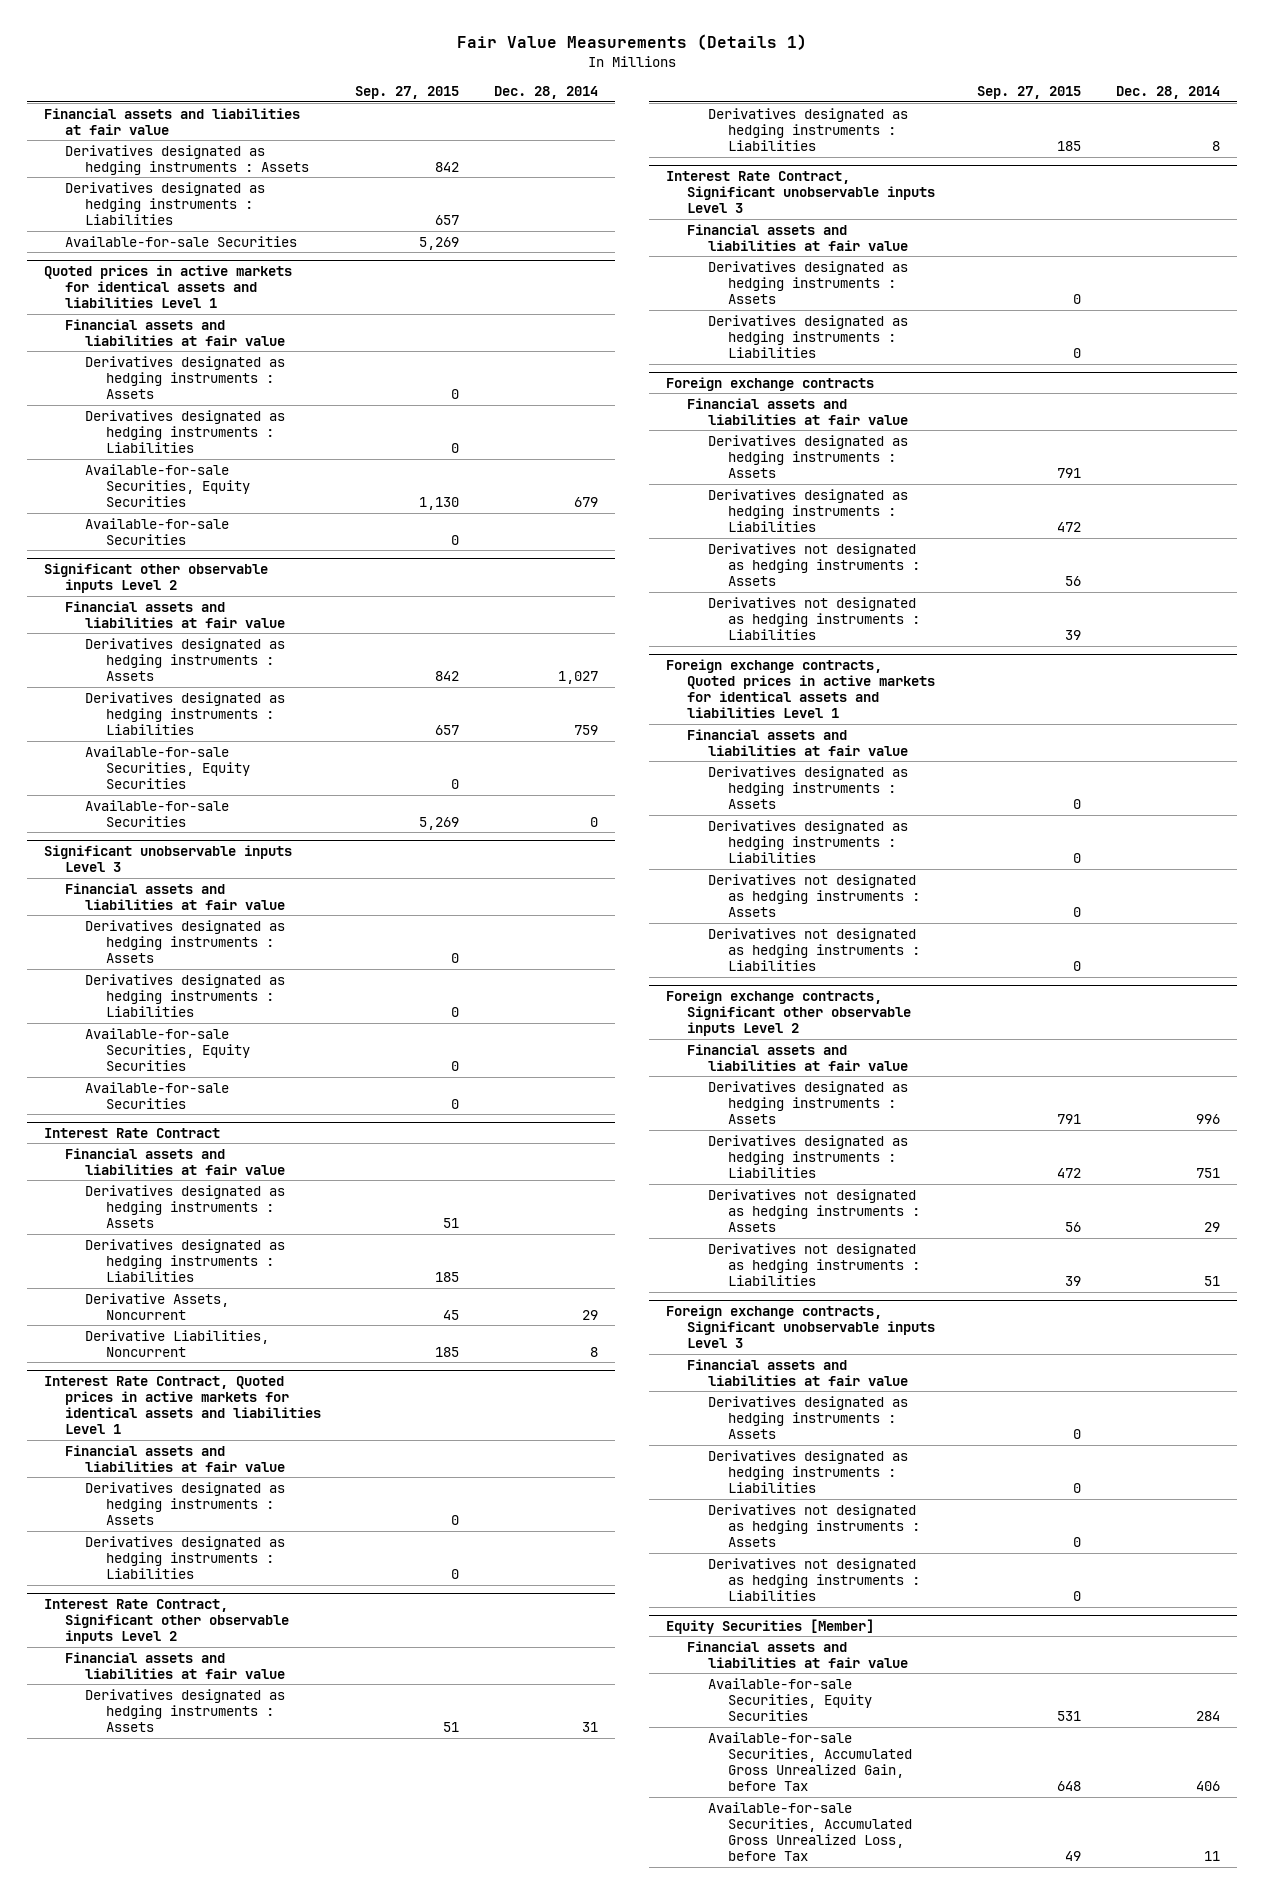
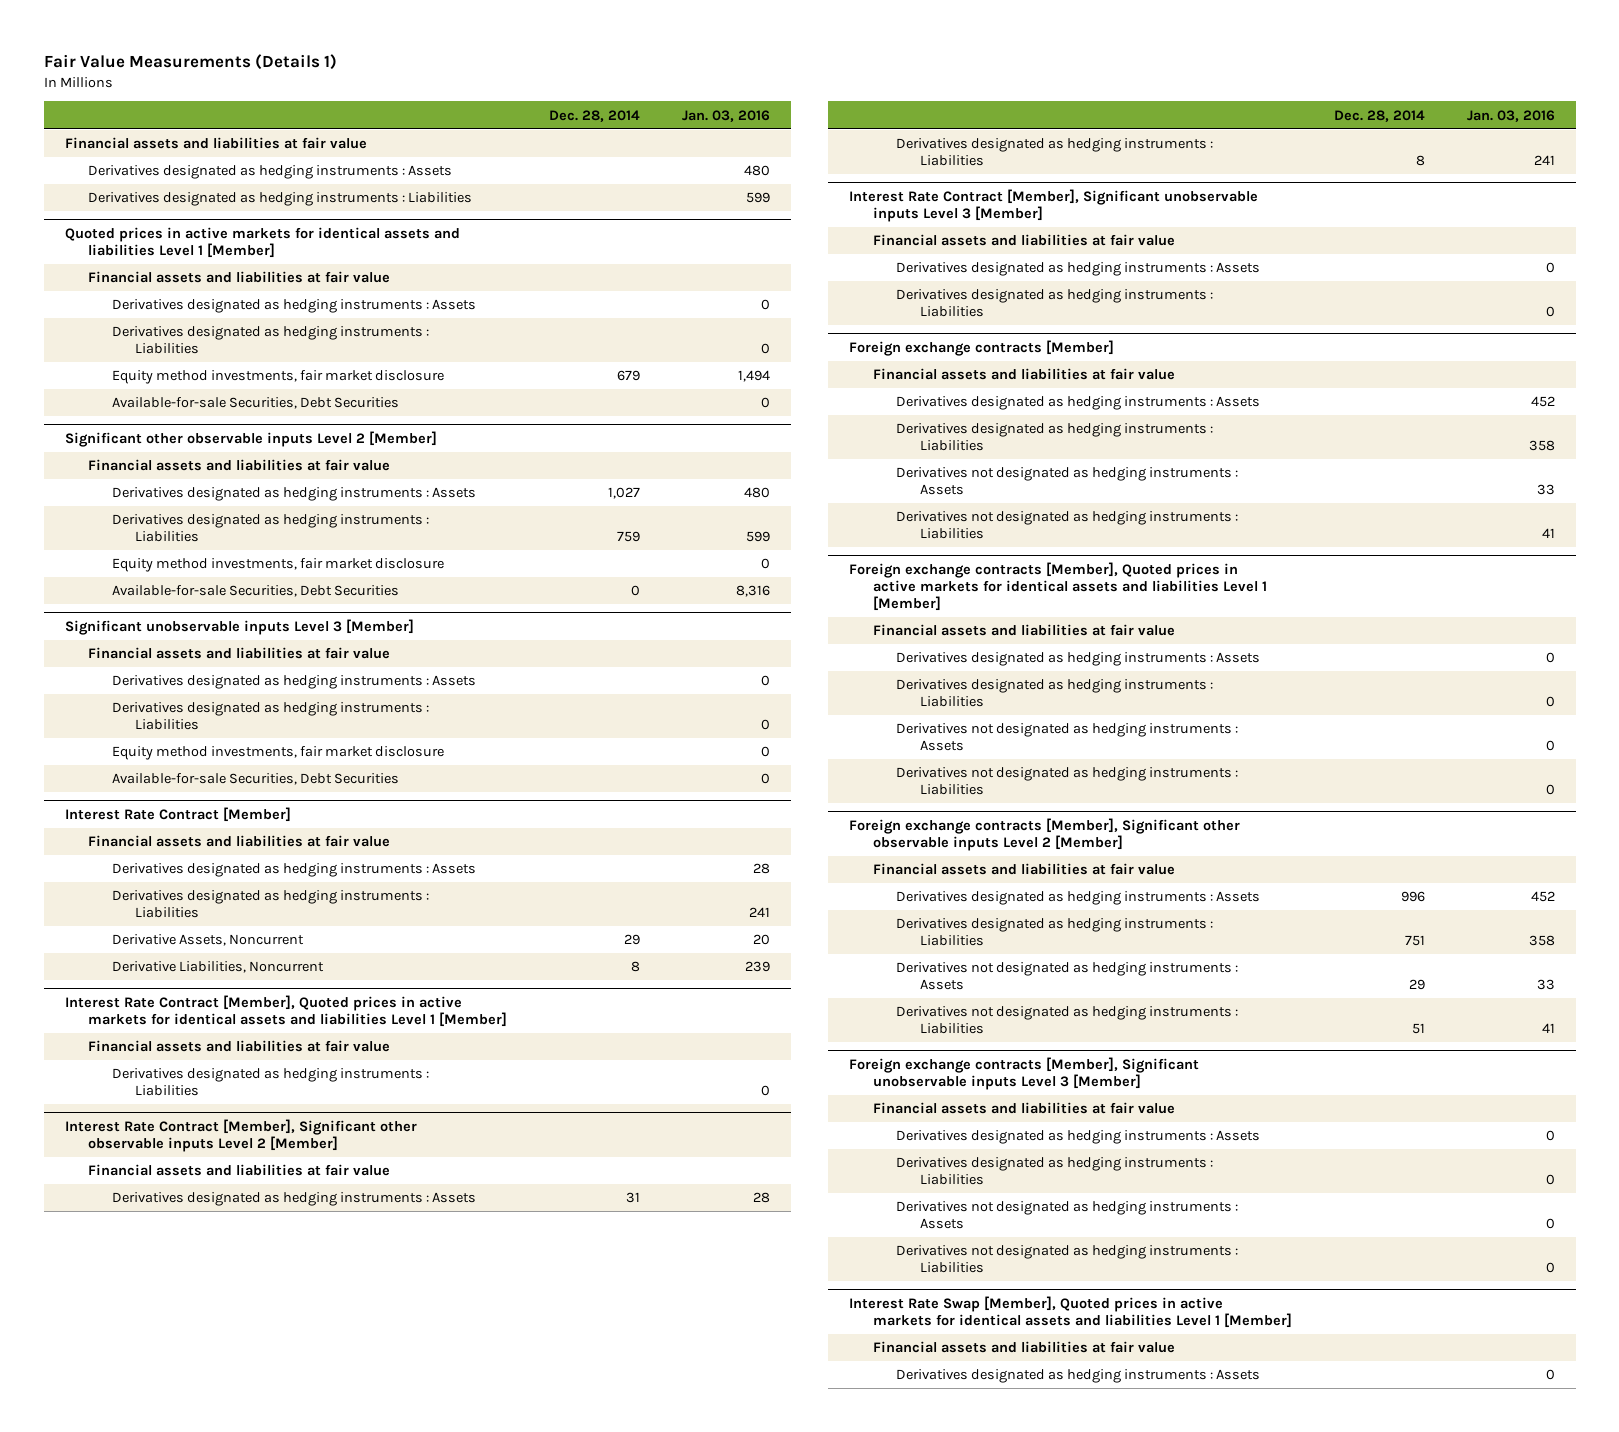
[355,85,460,99] Sep. 27, 2015 -> none
none -> [682,109,771,122] Jan. 03, 2016
[64,235,297,247] Available-for-sale Securities -> none
[44,264,293,309] Quoted prices in active markets for identical assets and liabilities Level 1 -> [64,226,460,258] Quoted prices in active markets for identical assets and liabilities Level 1 [Member]
[85,463,251,507] Available-for-sale Securities, Equity Securities -> [111,370,444,385] Equity method investments, fair market disclosure
[85,517,230,545] Available-for-sale Securities -> [111,397,399,410] Available-for-sale Securities, Debt Securities
[44,562,269,593] Significant other observable inputs Level 2 -> [64,430,437,447] Significant other observable inputs Level 2 [Member]
[85,745,251,789] Available-for-sale Securities, Equity Securities -> none
none -> [111,558,444,573] Equity method investments, fair market disclosure
[85,799,230,827] Available-for-sale Securities -> [111,585,399,598] Available-for-sale Securities, Debt Securities
[44,844,293,872] Significant unobservable inputs Level 3 -> [64,618,414,635] Significant unobservable inputs Level 3 [Member]
[85,1027,251,1071] Available-for-sale Securities, Equity Securities -> none
none -> [111,746,444,761] Equity method investments, fair market disclosure
[85,1081,230,1109] Available-for-sale Securities -> [111,773,399,786] Available-for-sale Securities, Debt Securities
[44,1127,221,1138] Interest Rate Contract -> [64,806,291,822] Interest Rate Contract [Member]
[44,1375,321,1435] Interest Rate Contract, Quoted prices in active markets for identical assets and liabilities Level 1 -> [64,994,508,1027] Interest Rate Contract [Member], Quoted prices in active markets for identical assets and liabilities Level 1 [Member]
[85,1481,286,1525] Derivatives designated as hedging instruments : Assets -> none
[44,1598,289,1645] Interest Rate Contract, Significant other observable inputs Level 2 -> [64,1118,417,1152] Interest Rate Contract [Member], Significant other observable inputs Level 2 [Member]
[666,170,935,214] Interest Rate Contract, Significant unobservable inputs Level 3 -> [849,188,1259,222] Interest Rate Contract [Member], Significant unobservable inputs Level 3 [Member]
[666,376,875,391] Foreign exchange contracts -> [849,339,1115,356] Foreign exchange contracts [Member]
[666,658,935,719] Foreign exchange contracts, Quoted prices in active markets for identical assets and liabilities Level 1 -> [849,561,1267,612] Foreign exchange contracts [Member], Quoted prices in active markets for identical assets and liabilities Level 1 [Member]
[666,989,911,1037] Foreign exchange contracts, Significant other observable inputs Level 2 -> [849,817,1241,851] Foreign exchange contracts [Member], Significant other observable inputs Level 2 [Member]
[666,1304,935,1349] Foreign exchange contracts, Significant unobservable inputs Level 3 -> [849,1056,1200,1090] Foreign exchange contracts [Member], Significant unobservable inputs Level 3 [Member]
[666,1618,875,1634] Equity Securities [Member] -> none
[686,1640,908,1668] Financial assets and liabilities at fair value -> none
[707,1677,873,1721] Available-for-sale Securities, Equity Securities -> none
[707,1731,913,1792] Available-for-sale Securities, Accumulated Gross Unrealized Gain, before Tax -> none
[707,1801,913,1862] Available-for-sale Securities, Accumulated Gross Unrealized Loss, before Tax -> none
none -> [849,1295,1292,1328] Interest Rate Swap [Member], Quoted prices in active markets for identical assets and liabilities Level 1 [Member]
none -> [872,1341,1175,1354] Financial assets and liabilities at fair value
none -> [896,1369,1261,1384] Derivatives designated as hedging instruments : Assets

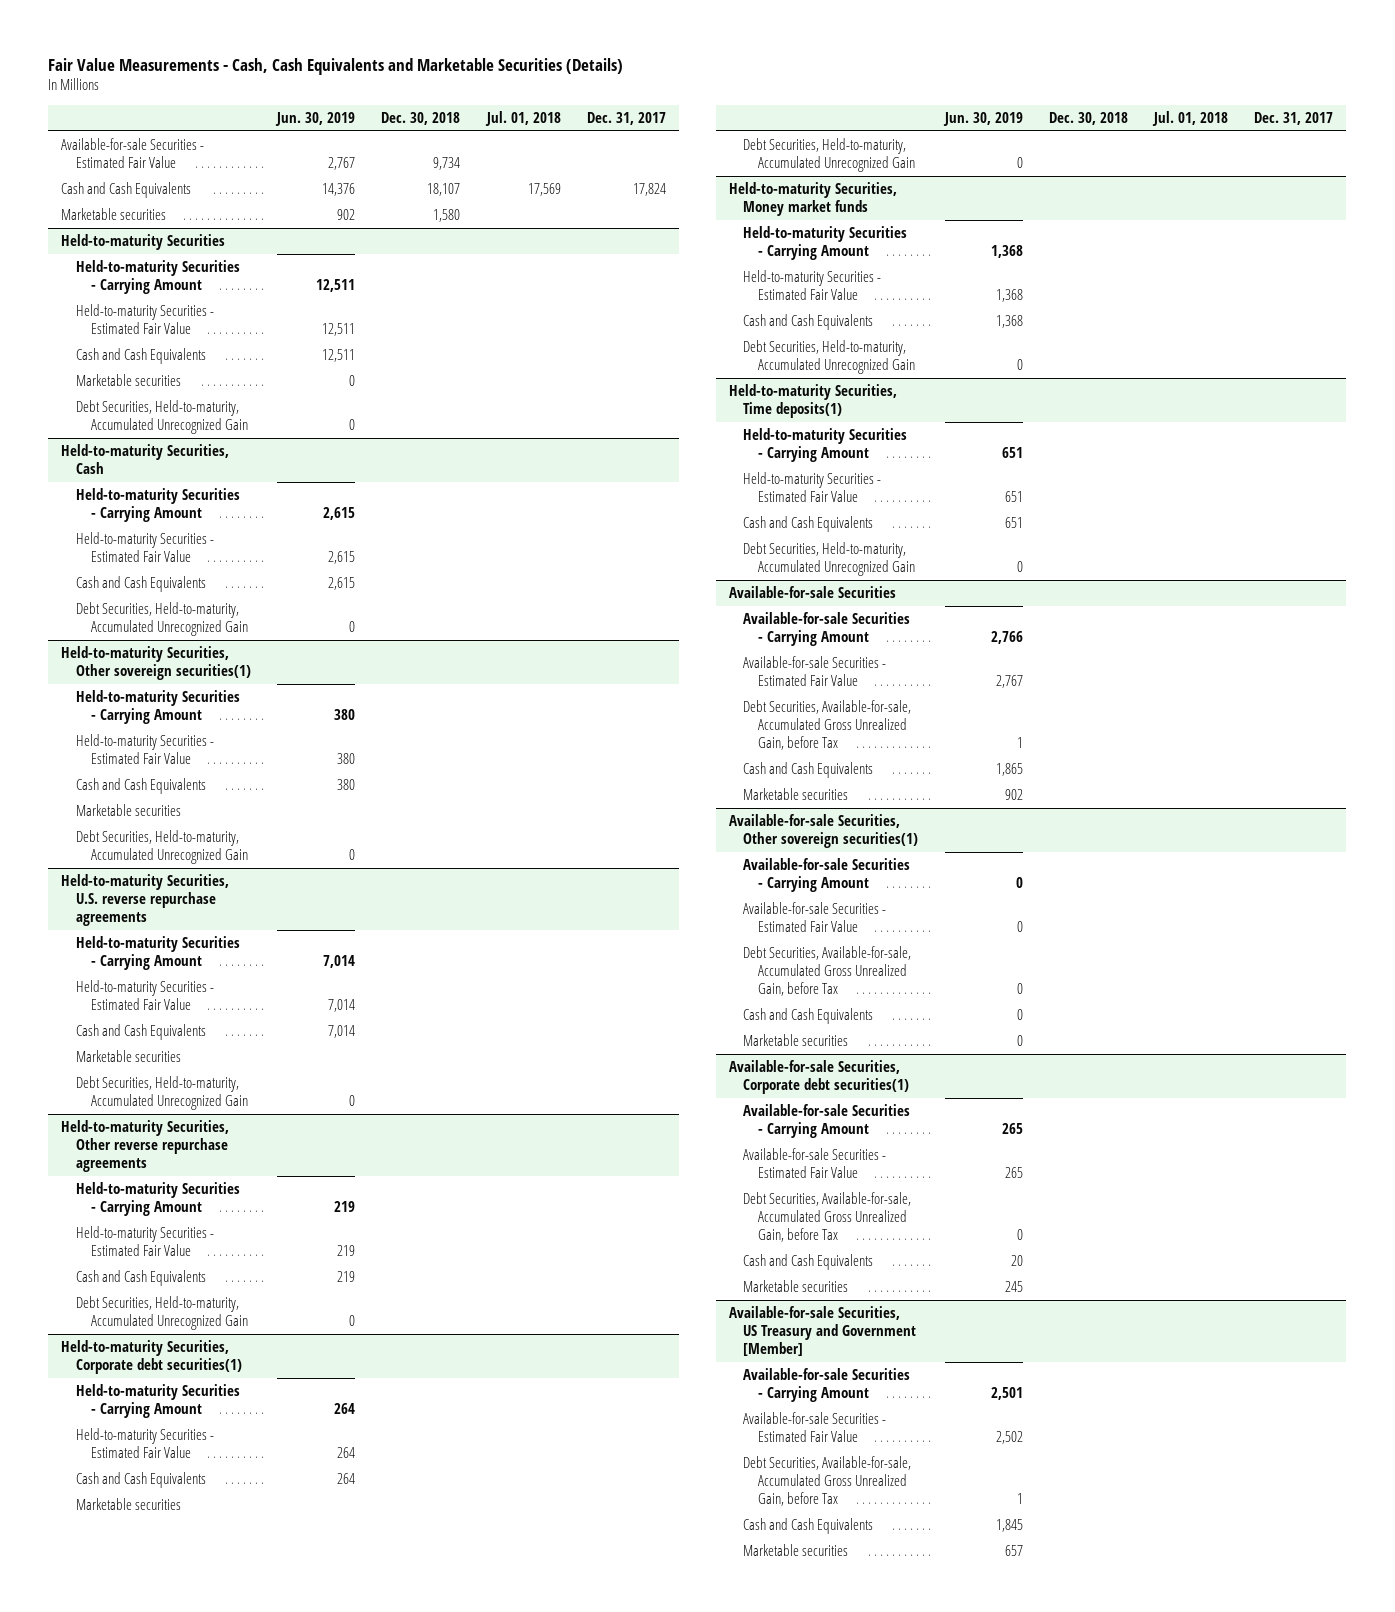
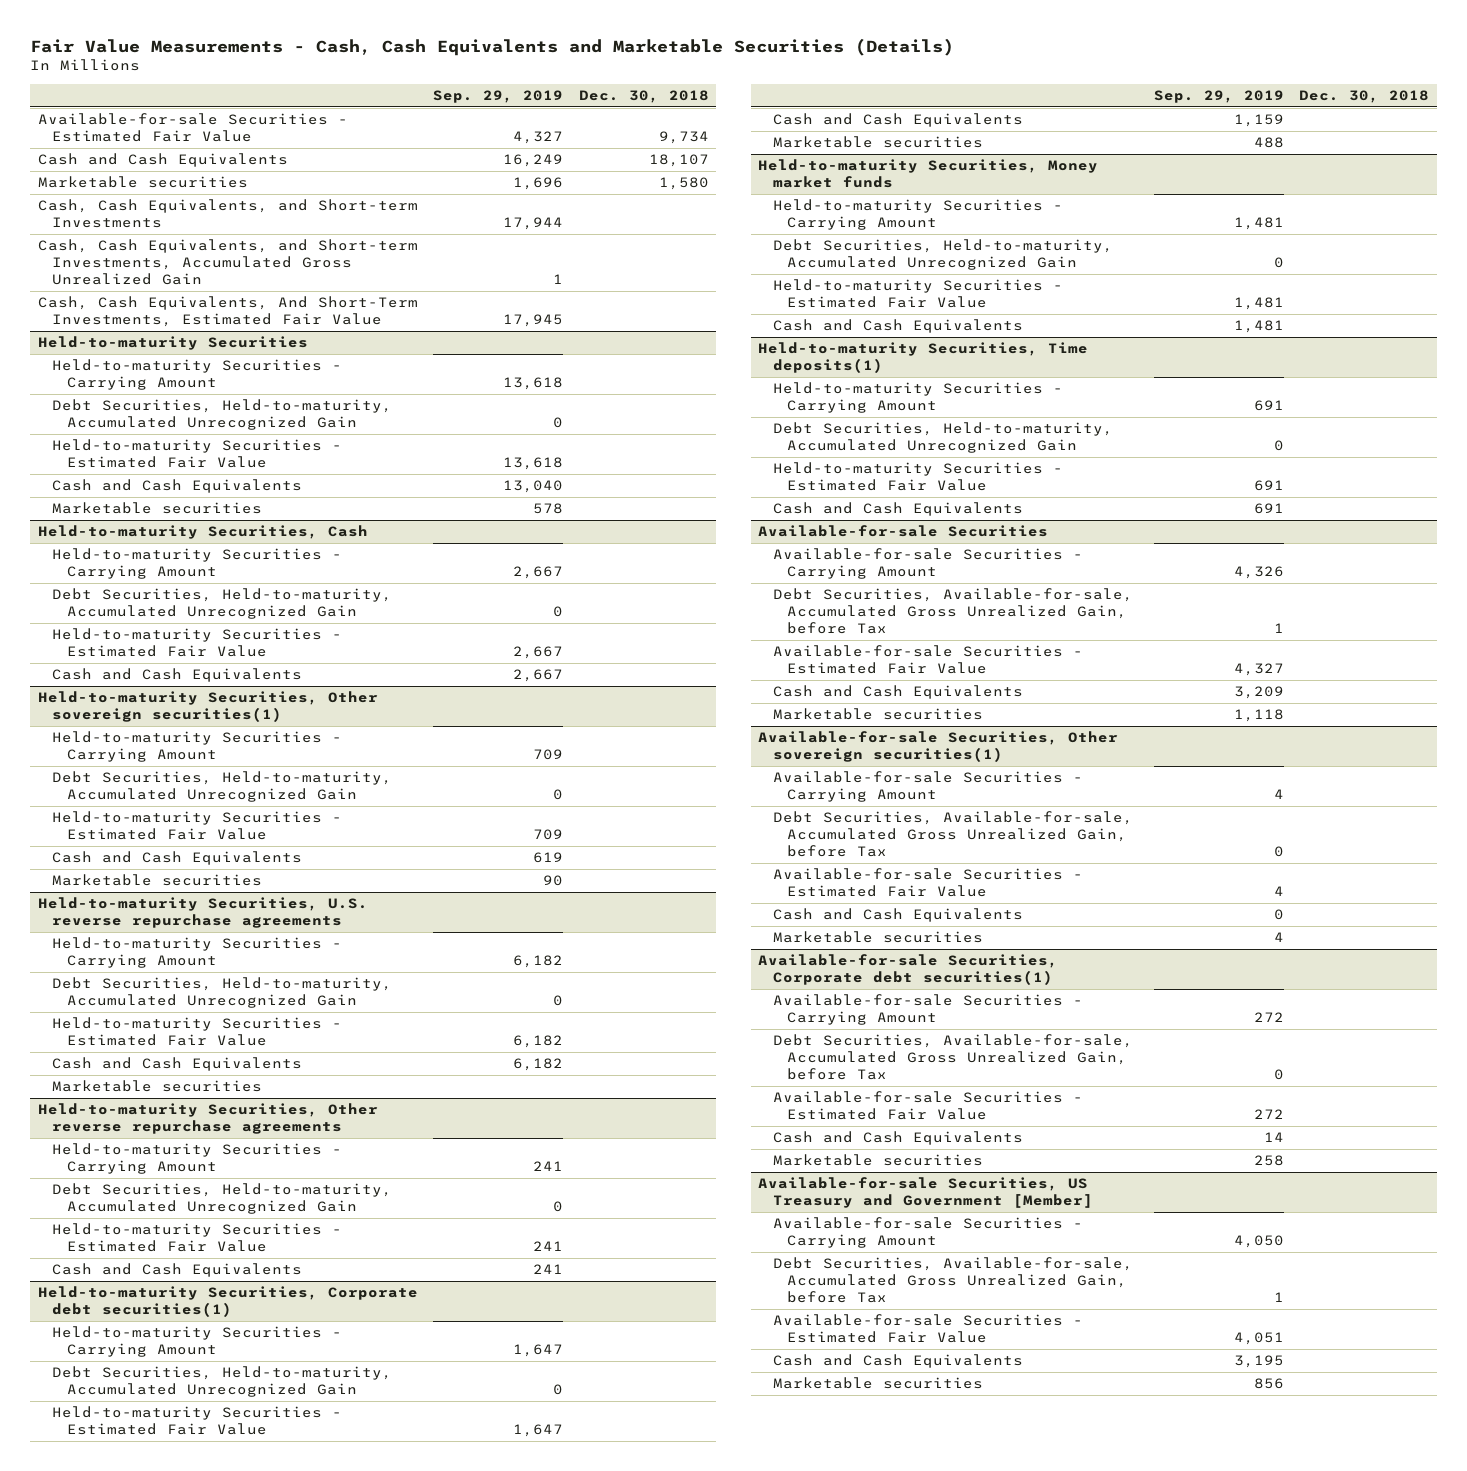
[275,112,356,127] Jun. 30, 2019 -> none
[484,111,561,127] Jul. 01, 2018 -> none
[586,112,666,126] Dec. 31, 2017 -> none
none -> [433,89,564,103] Sep. 29, 2019
none -> [37,199,418,229] Cash, Cash Equivalents, and Short-term Investments
none -> [37,239,418,286] Cash, Cash Equivalents, and Short-term Investments, Accumulated Gross Unrealized Gain
none -> [37,296,418,328] Cash, Cash Equivalents, And Short-Term Investments, Estimated Fair Value
[75,399,248,435] Debt Securities, Held-to-maturity, Accumulated Unrecognized Gain -> [52,399,393,431] Debt Securities, Held-to-maturity, Accumulated Unrecognized Gain
[75,601,248,637] Debt Securities, Held-to-maturity, Accumulated Unrecognized Gain -> [52,588,393,620] Debt Securities, Held-to-maturity, Accumulated Unrecognized Gain
[75,829,248,865] Debt Securities, Held-to-maturity, Accumulated Unrecognized Gain -> [52,771,393,803] Debt Securities, Held-to-maturity, Accumulated Unrecognized Gain
[75,1075,248,1111] Debt Securities, Held-to-maturity, Accumulated Unrecognized Gain -> [52,977,393,1009] Debt Securities, Held-to-maturity, Accumulated Unrecognized Gain
[75,1295,248,1331] Debt Securities, Held-to-maturity, Accumulated Unrecognized Gain -> [52,1183,393,1215] Debt Securities, Held-to-maturity, Accumulated Unrecognized Gain
[743,137,916,173] Debt Securities, Held-to-maturity, Accumulated Unrecognized Gain -> [52,1366,393,1398] Debt Securities, Held-to-maturity, Accumulated Unrecognized Gain
[743,339,916,375] Debt Securities, Held-to-maturity, Accumulated Unrecognized Gain -> [772,239,1113,271] Debt Securities, Held-to-maturity, Accumulated Unrecognized Gain
[743,541,916,577] Debt Securities, Held-to-maturity, Accumulated Unrecognized Gain -> [772,422,1113,454] Debt Securities, Held-to-maturity, Accumulated Unrecognized Gain
[743,655,887,687] Available-for-sale Securities - Estimated Fair Value -> [772,645,1083,675] Available-for-sale Securities - Estimated Fair Value
[743,901,887,933] Available-for-sale Securities - Estimated Fair Value -> [772,868,1083,898] Available-for-sale Securities - Estimated Fair Value
[743,1147,887,1179] Available-for-sale Securities - Estimated Fair Value -> [772,1091,1083,1121] Available-for-sale Securities - Estimated Fair Value
[743,1411,887,1443] Available-for-sale Securities - Estimated Fair Value -> [772,1314,1083,1344] Available-for-sale Securities - Estimated Fair Value

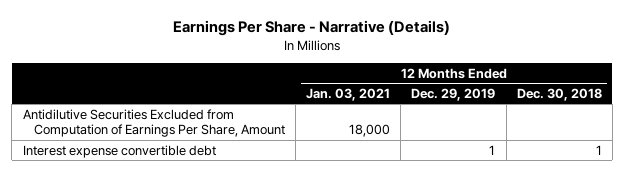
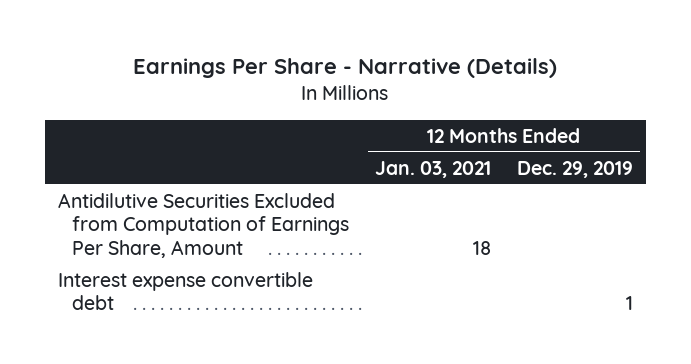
[516,87,602,101] Dec. 30, 2018 -> none
[348,124,390,138] 18,000 -> [472,240,491,255] 18

